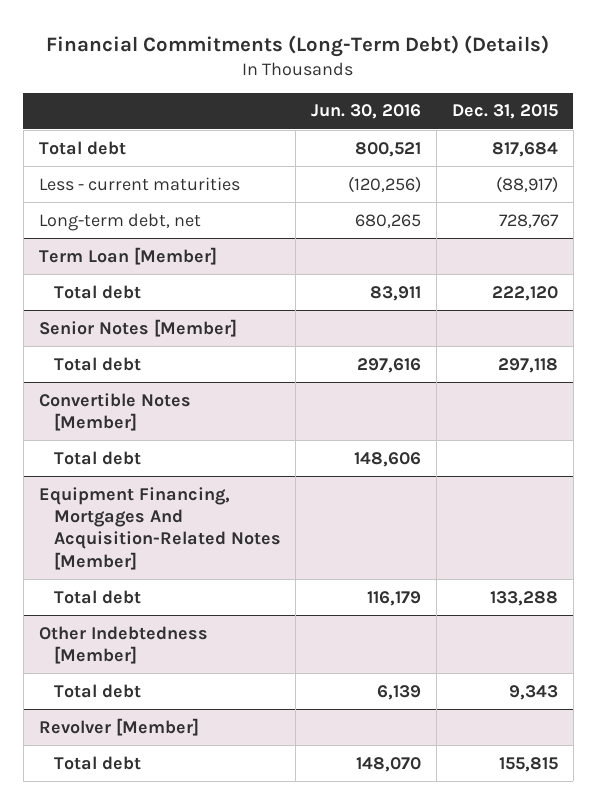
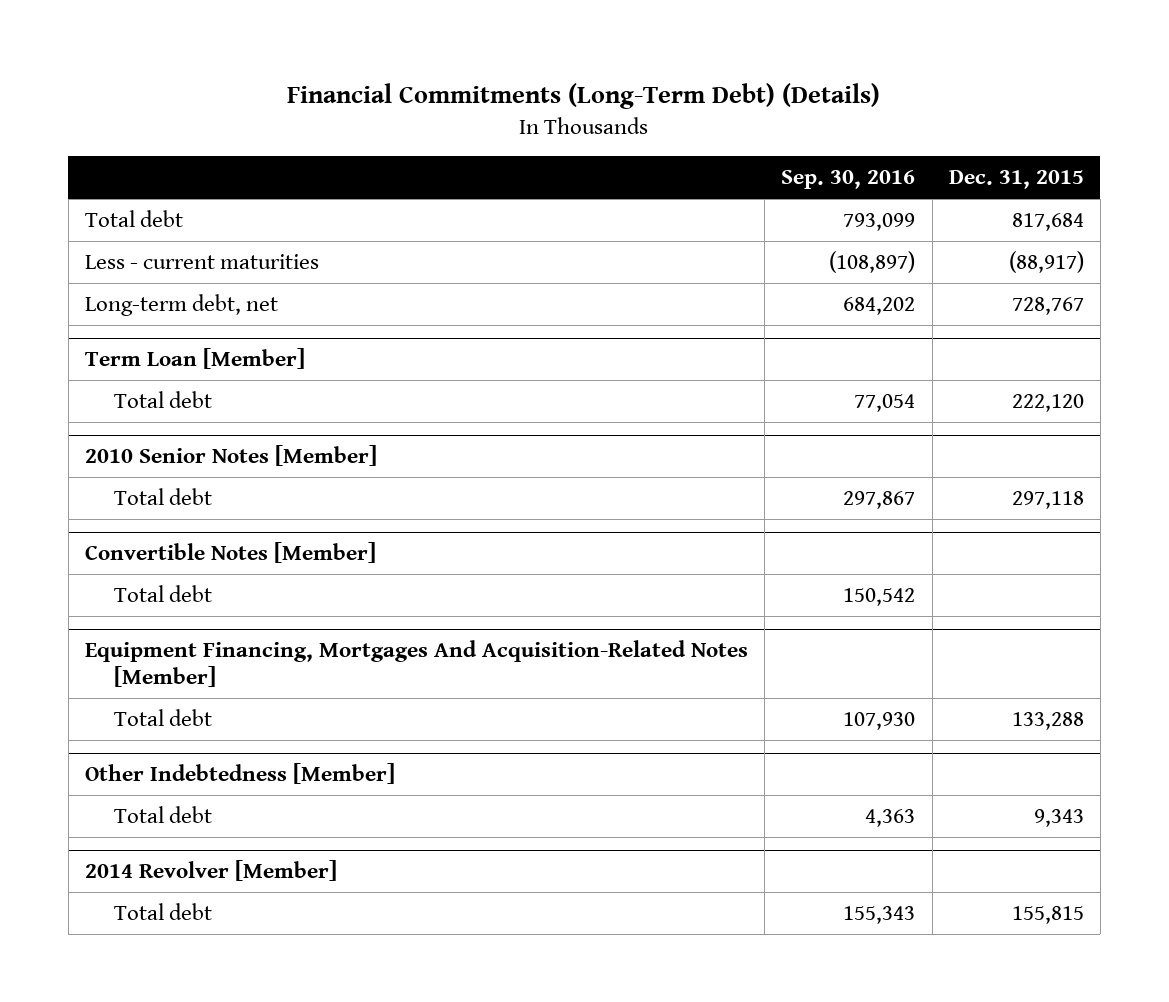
[311,104,422,120] Jun. 30, 2016 -> none
none -> [781,170,916,190] Sep. 30, 2016
[38,318,237,337] Senior Notes [Member] -> [84,445,377,467] 2010 Senior Notes [Member]
[38,717,199,736] Revolver [Member] -> [84,860,337,882] 2014 Revolver [Member]

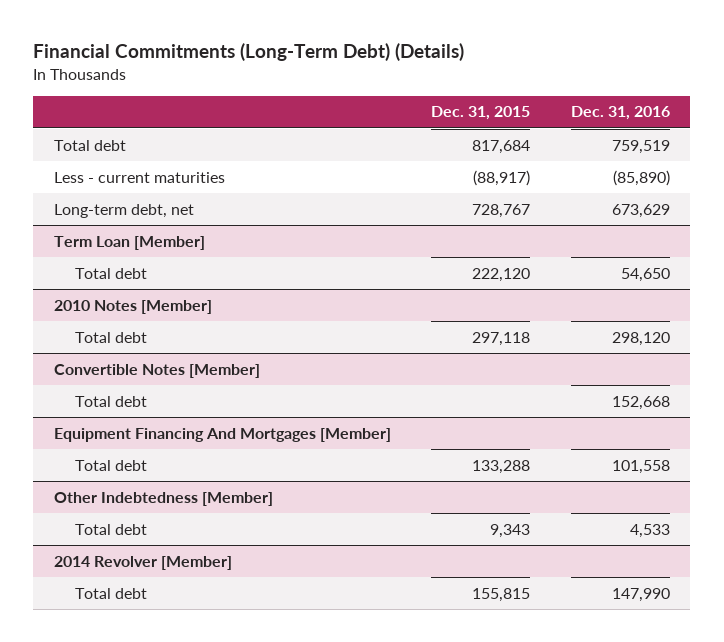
[781,170,916,190] Sep. 30, 2016 -> none
none -> [570,106,670,121] Dec. 31, 2016
[84,445,377,467] 2010 Senior Notes [Member] -> [53,299,212,314] 2010 Notes [Member]
[84,640,748,687] Equipment Financing, Mortgages And Acquisition-Related Notes [Member] -> [53,427,391,442] Equipment Financing And Mortgages [Member]

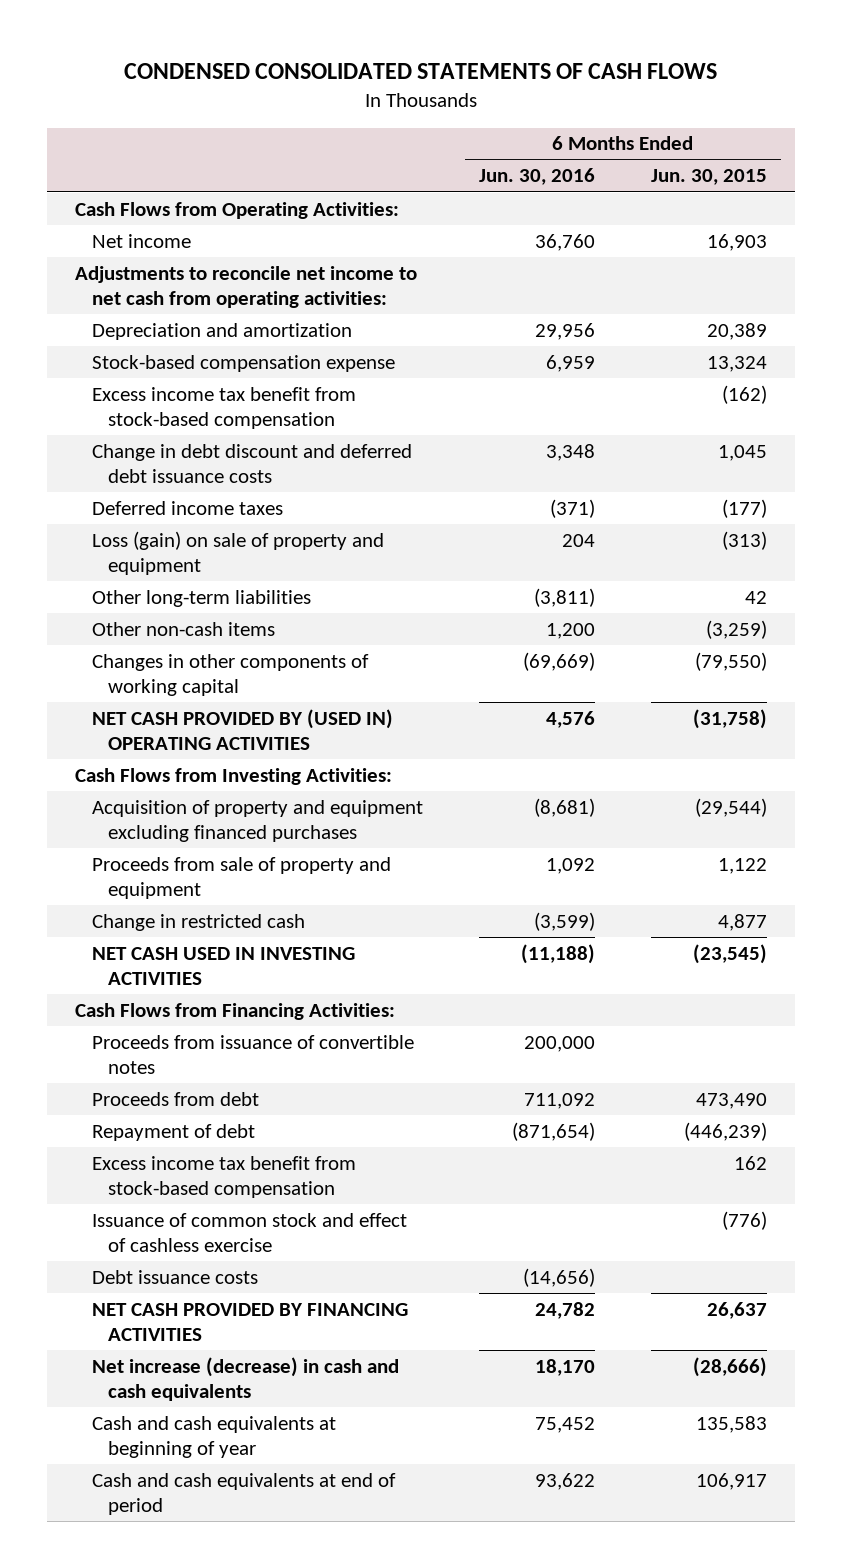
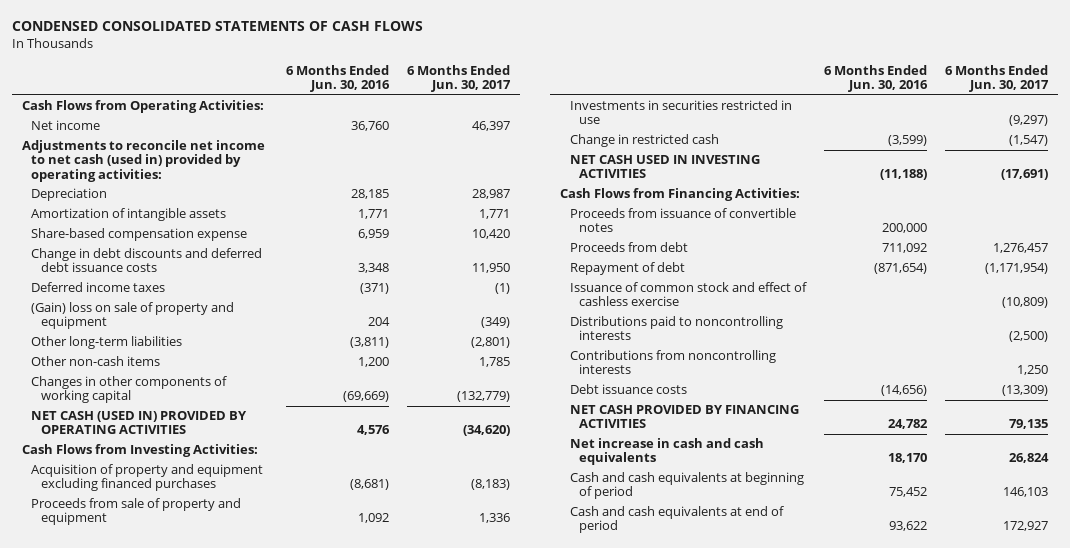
[650,169,767,186] Jun. 30, 2015 -> none
none -> [407,64,512,93] 6 Months Ended Jun. 30, 2017
[91,322,352,340] Depreciation and amortization -> none
[91,386,356,429] Excess income tax benefit from stock-based compensation -> none
[75,265,418,308] Adjustments to reconcile net income to net cash from operating activities: -> [21,140,265,182] Adjustments to reconcile net income to net cash (used in) provided by operating activities:
none -> [31,188,108,202] Depreciation
none -> [31,208,227,222] Amortization of intangible assets
[91,354,395,372] Stock-based compensation expense -> [31,228,248,242] Share-based compensation expense
[91,443,412,483] Change in debt discount and deferred debt issuance costs -> [31,248,263,273] Change in debt discounts and deferred debt issuance costs
[91,530,384,575] Loss (gain) on sale of property and equipment -> [31,302,235,330] (Gain) loss on sale of property and equipment
[91,708,393,750] NET CASH PROVIDED BY (USED IN) OPERATING ACTIVITIES -> [31,411,248,435] NET CASH (USED IN) PROVIDED BY OPERATING ACTIVITIES
none -> [569,100,792,125] Investments in securities restricted in use
[91,1155,356,1198] Excess income tax benefit from stock-based compensation -> none
none -> [569,316,783,341] Distributions paid to noncontrolling interests
none -> [569,350,776,375] Contributions from noncontrolling interests
[91,1356,399,1401] Net increase (decrease) in cash and cash equivalents -> [569,438,764,466] Net increase in cash and cash equivalents
[91,1415,336,1458] Cash and cash equivalents at beginning of year -> [569,472,804,500] Cash and cash equivalents at beginning of period

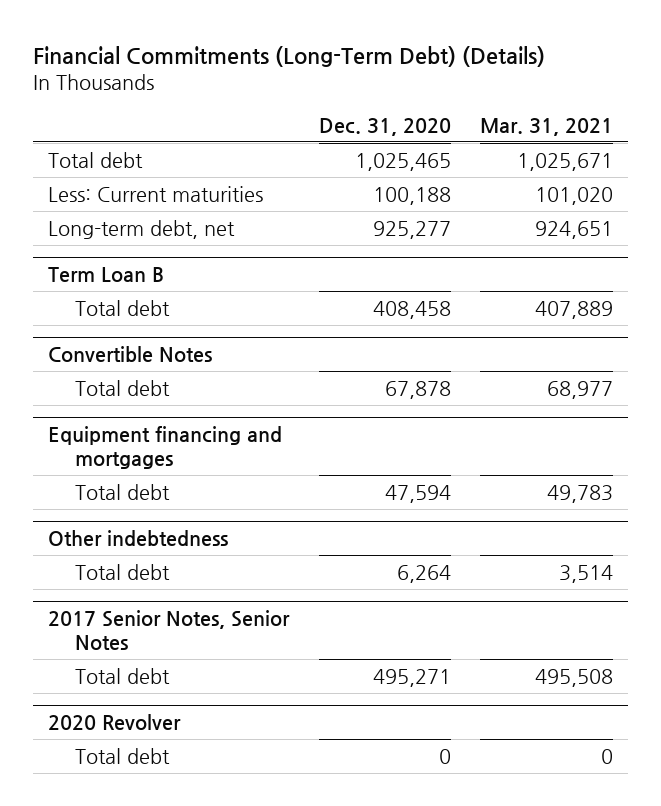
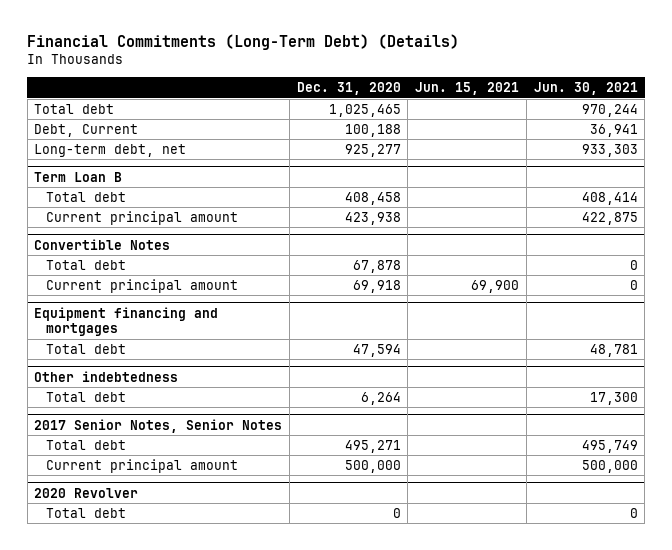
[480,117,614,136] Mar. 31, 2021 -> none
none -> [415,82,520,96] Jun. 15, 2021
none -> [533,82,638,96] Jun. 30, 2021
[47,185,263,202] Less: Current maturities -> [34,123,139,137] Debt, Current
none -> [45,210,238,225] Current principal amount
none -> [45,278,238,293] Current principal amount
none -> [45,458,238,473] Current principal amount

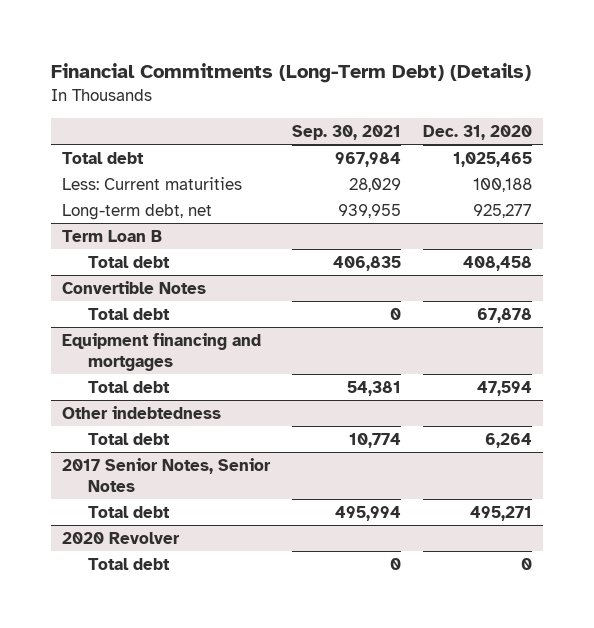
[415,82,520,96] Jun. 15, 2021 -> none
[533,82,638,96] Jun. 30, 2021 -> none
none -> [292,125,402,141] Sep. 30, 2021
[34,123,139,137] Debt, Current -> [62,176,243,190] Less: Current maturities
[45,210,238,225] Current principal amount -> none
[45,278,238,293] Current principal amount -> none
[45,458,238,473] Current principal amount -> none

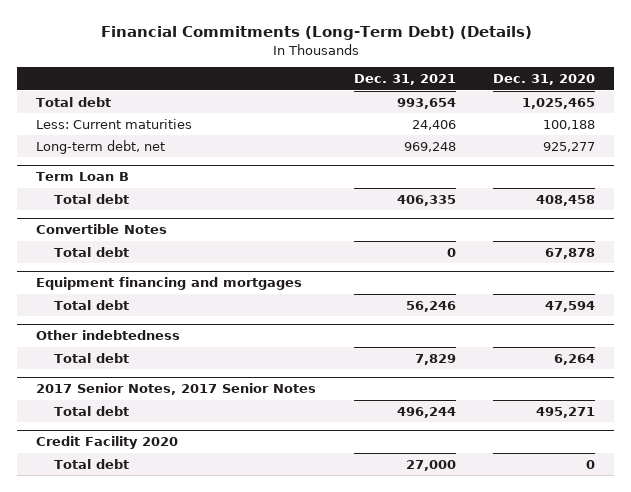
[292,125,402,141] Sep. 30, 2021 -> none
none -> [353,74,456,86] Dec. 31, 2021
[62,457,272,492] 2017 Senior Notes, Senior Notes -> [36,383,317,396] 2017 Senior Notes, 2017 Senior Notes
[62,531,181,544] 2020 Revolver -> [36,436,179,450] Credit Facility 2020

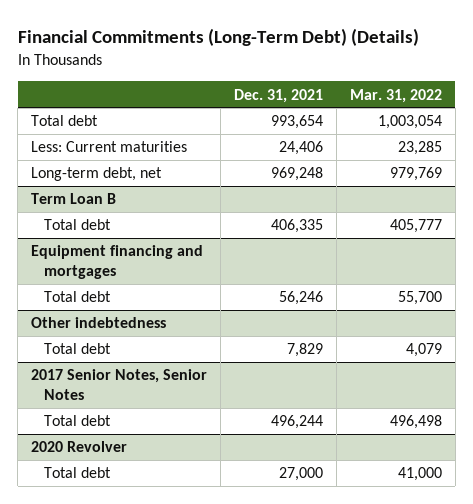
[493,74,596,86] Dec. 31, 2020 -> none
none -> [349,88,442,103] Mar. 31, 2022
[36,224,168,235] Convertible Notes -> none
[53,246,129,257] Total debt -> none
[36,383,317,396] 2017 Senior Notes, 2017 Senior Notes -> [31,369,208,401] 2017 Senior Notes, Senior Notes
[36,436,179,450] Credit Facility 2020 -> [31,441,128,453] 2020 Revolver

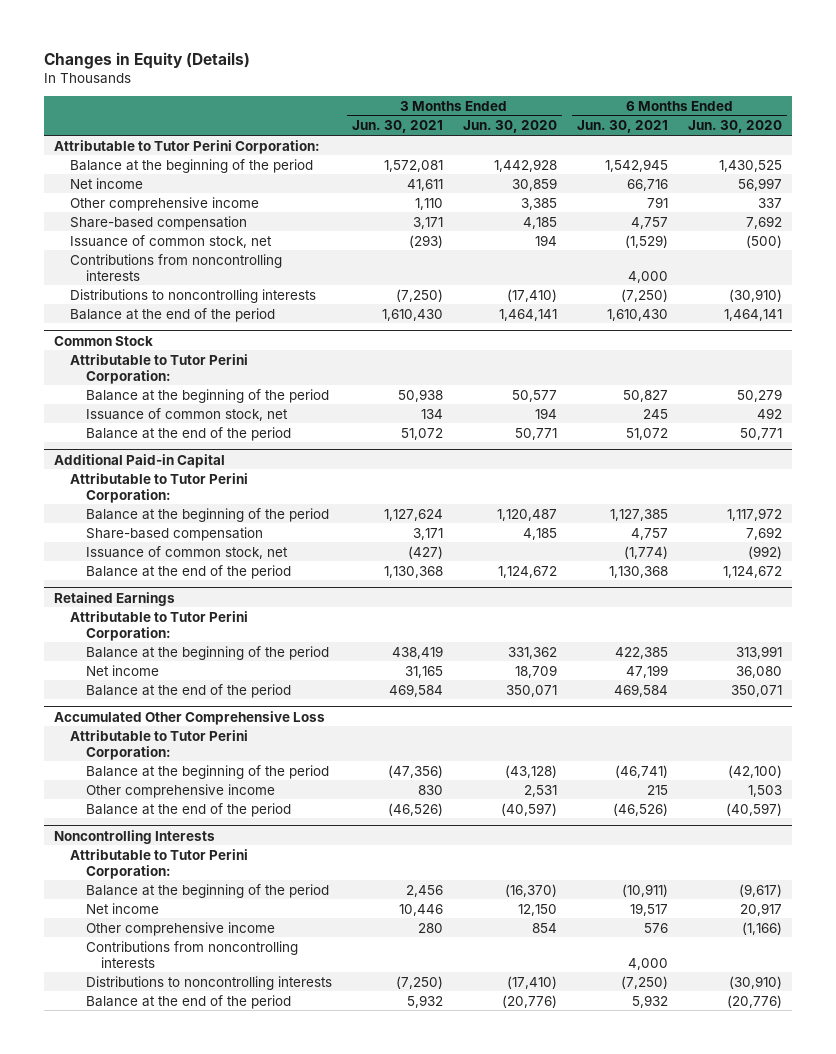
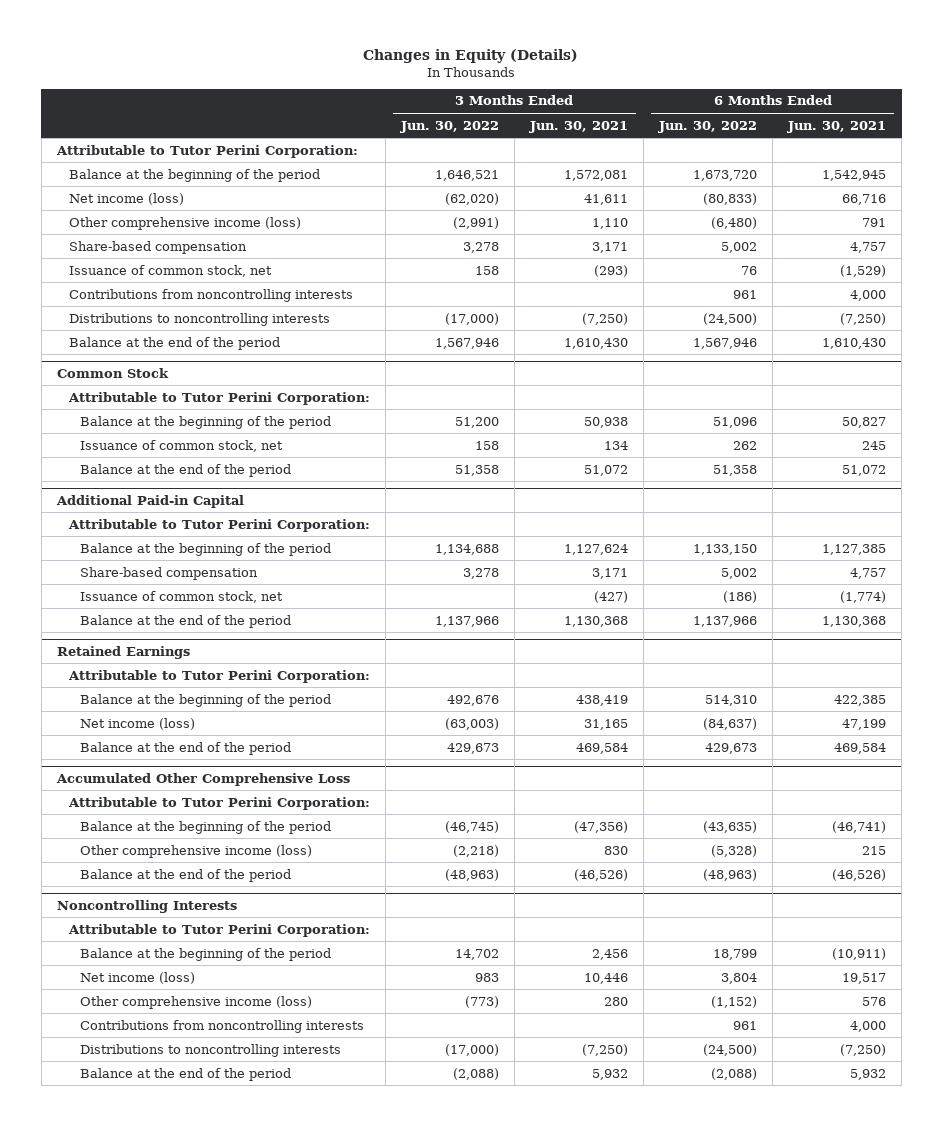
[462,120,557,134] Jun. 30, 2020 -> none
[688,120,783,134] Jun. 30, 2020 -> none
none -> [399,120,499,133] Jun. 30, 2022
none -> [658,120,758,133] Jun. 30, 2022
[69,177,143,189] Net income -> [68,192,184,205] Net income (loss)
[69,196,259,211] Other comprehensive income -> [68,216,301,230] Other comprehensive income (loss)
[85,664,159,676] Net income -> [80,717,196,730] Net income (loss)
[85,783,275,798] Other comprehensive income -> [80,844,313,858] Other comprehensive income (loss)
[85,902,159,914] Net income -> [80,971,196,984] Net income (loss)
[85,921,275,936] Other comprehensive income -> [80,995,313,1009] Other comprehensive income (loss)

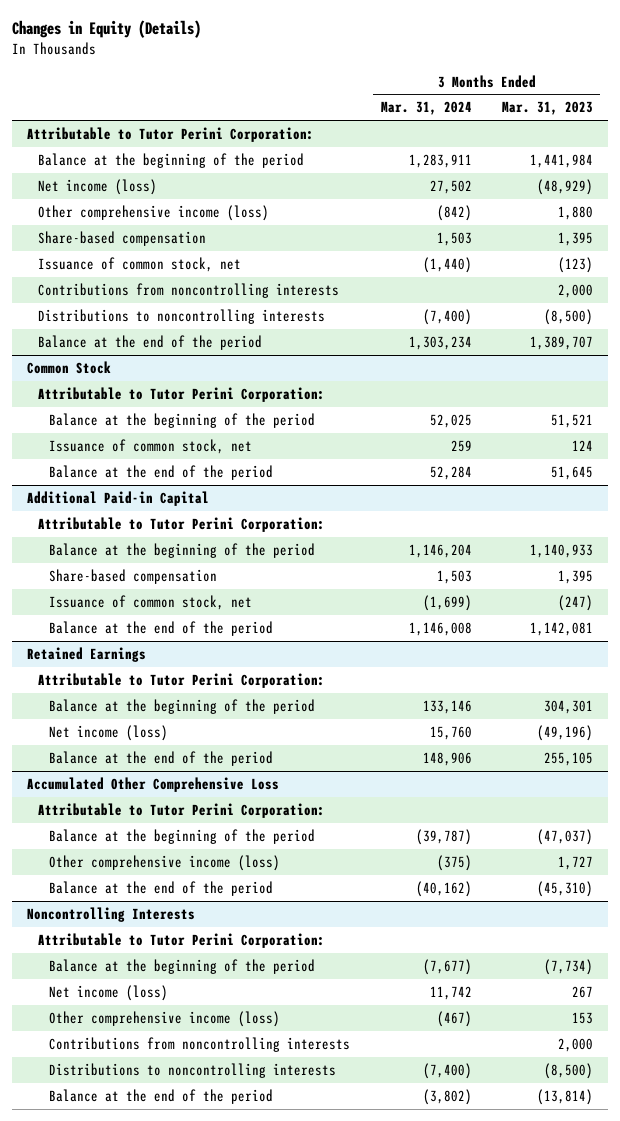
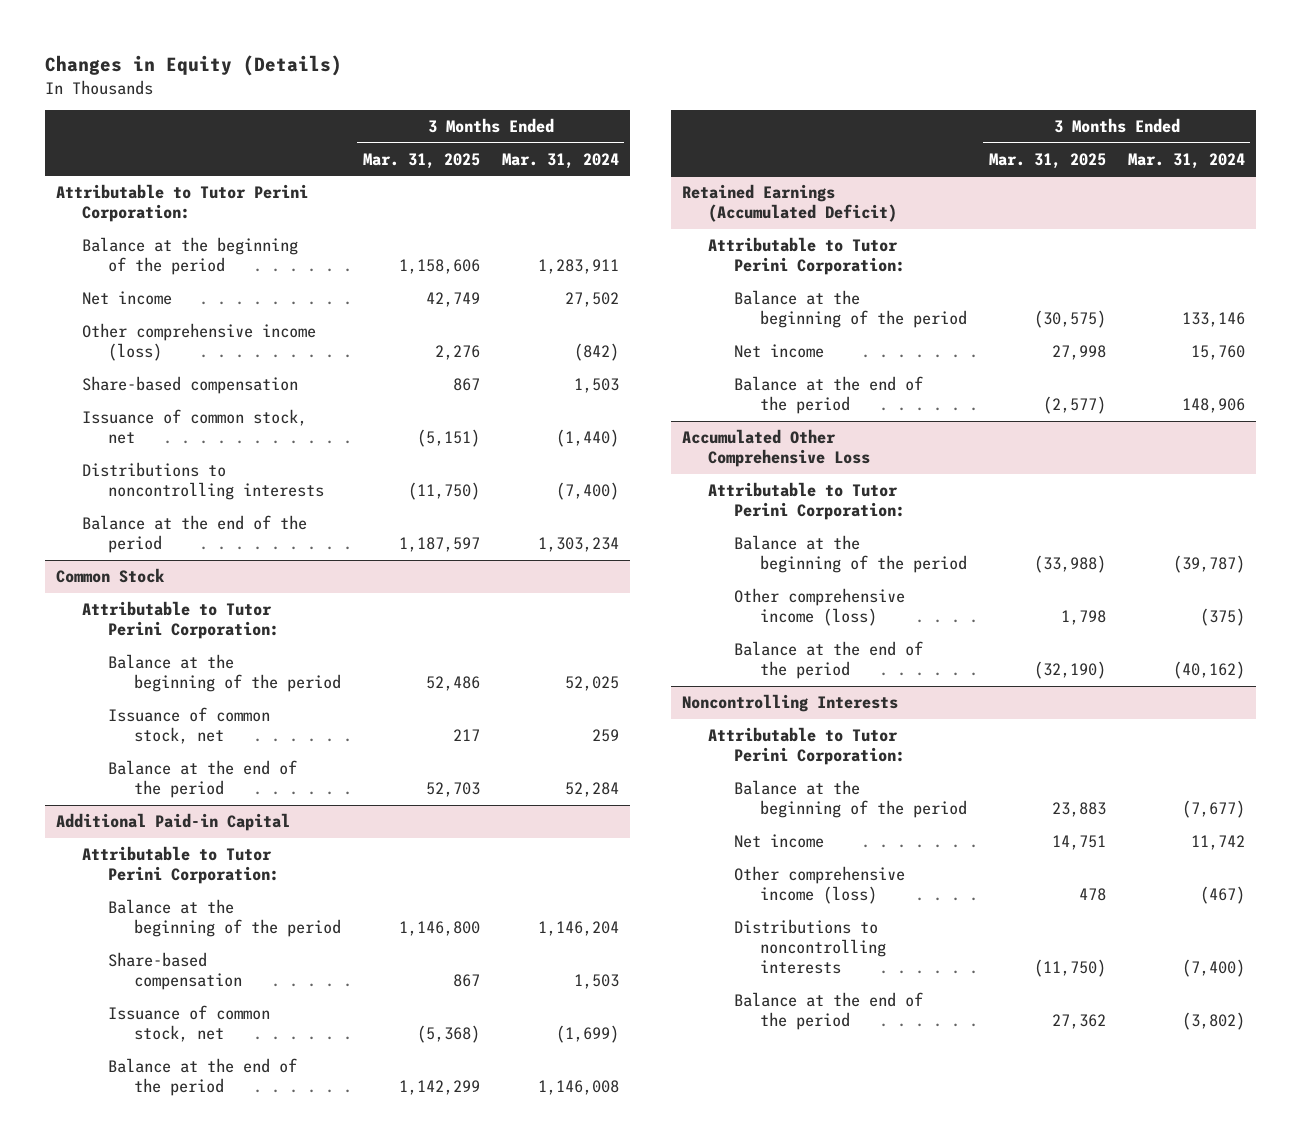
[501,101,593,116] Mar. 31, 2023 -> none
none -> [362,152,480,169] Mar. 31, 2025
[38,178,158,195] Net income (loss) -> [82,291,173,306] Net income
[38,282,340,298] Contributions from noncontrolling interests -> none
[26,646,146,662] Retained Earnings -> [682,184,898,223] Retained Earnings (Accumulated Deficit)
[49,724,169,741] Net income (loss) -> [733,344,824,359] Net income
[49,984,169,1001] Net income (loss) -> [733,834,824,849] Net income
[49,1036,351,1052] Contributions from noncontrolling interests -> none

